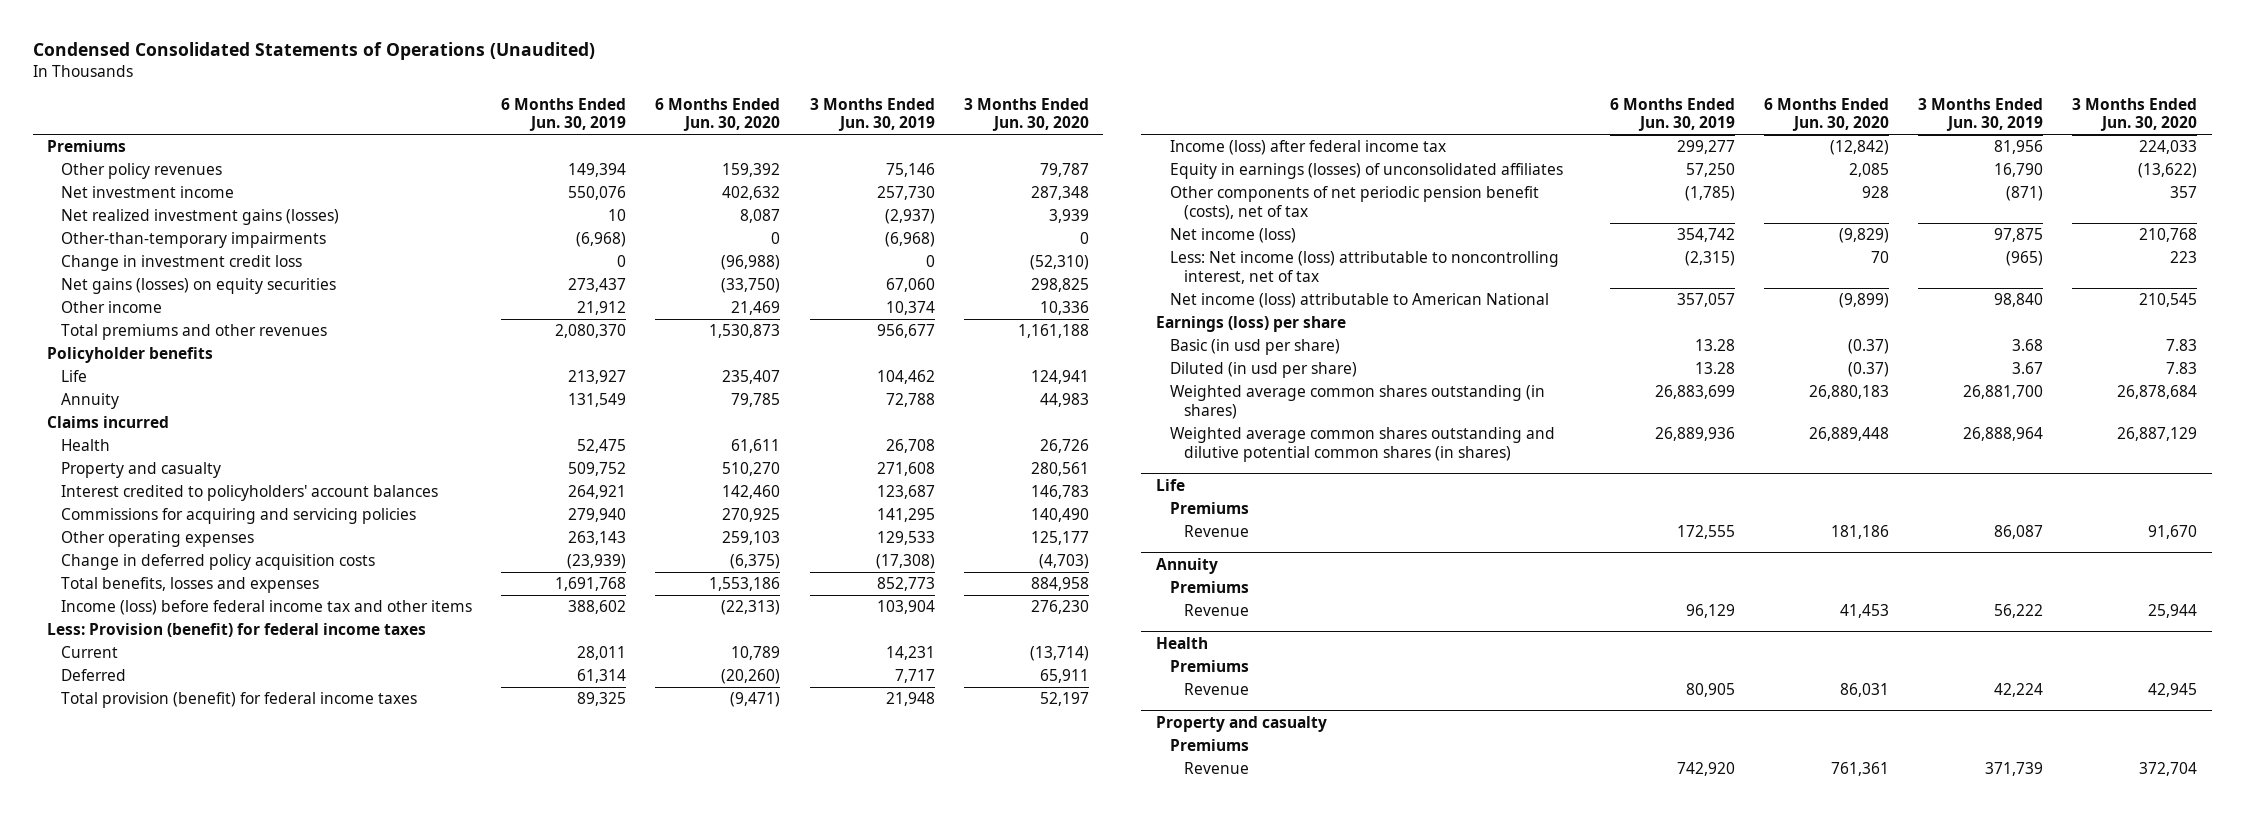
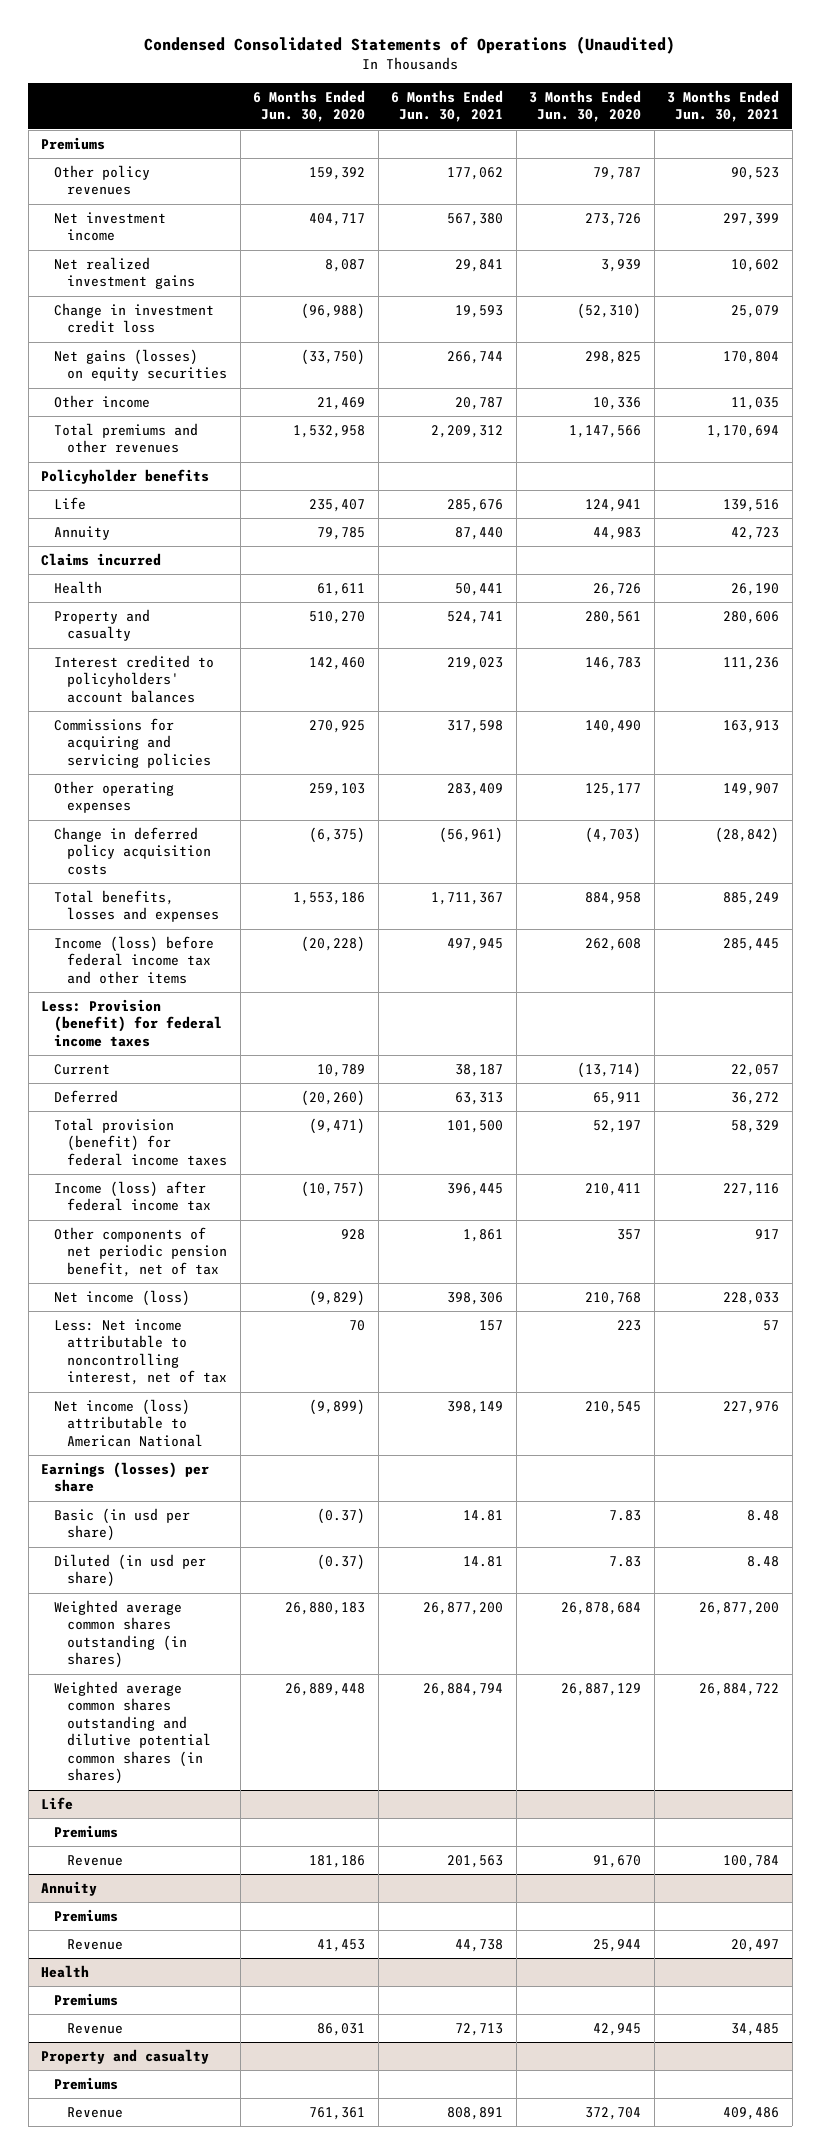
[501,97,627,132] 6 Months Ended Jun. 30, 2019 -> none
[809,97,935,132] 3 Months Ended Jun. 30, 2019 -> none
none -> [391,89,504,123] 6 Months Ended Jun. 30, 2021
none -> [667,89,780,123] 3 Months Ended Jun. 30, 2021
[61,232,327,249] Other-than-temporary impairments -> none
[722,186,781,201] 402,632 -> [309,213,366,227] 404,717
[1030,186,1089,201] 287,348 -> [585,213,642,227] 273,726
[61,209,340,226] Net realized investment gains (losses) -> [54,257,196,290] Net realized investment gains
[709,324,781,339] 1,530,873 -> [293,425,366,439] 1,532,958
[1017,324,1089,339] 1,161,188 -> [569,425,642,439] 1,147,566
[721,600,781,616] (22,313) -> [301,936,366,953] (20,228)
[1030,600,1089,615] 276,230 -> [585,938,642,952] 262,608
[1169,163,1563,180] Equity in earnings (losses) of unconsolidated affiliates -> none
[1830,140,1890,156] (12,842) -> [301,1181,366,1198] (10,757)
[2139,140,2198,155] 224,033 -> [585,1183,642,1197] 210,411
[1169,186,1539,220] Other components of net periodic pension benefit (costs), net of tax -> [54,1227,228,1277] Other components of net periodic pension benefit, net of tax
[1169,251,1559,284] Less: Net income (loss) attributable to noncontrolling interest, net of tax -> [54,1319,228,1386] Less: Net income attributable to noncontrolling interest, net of tax
[1155,316,1346,333] Earnings (loss) per share -> [41,1462,210,1493] Earnings (losses) per share

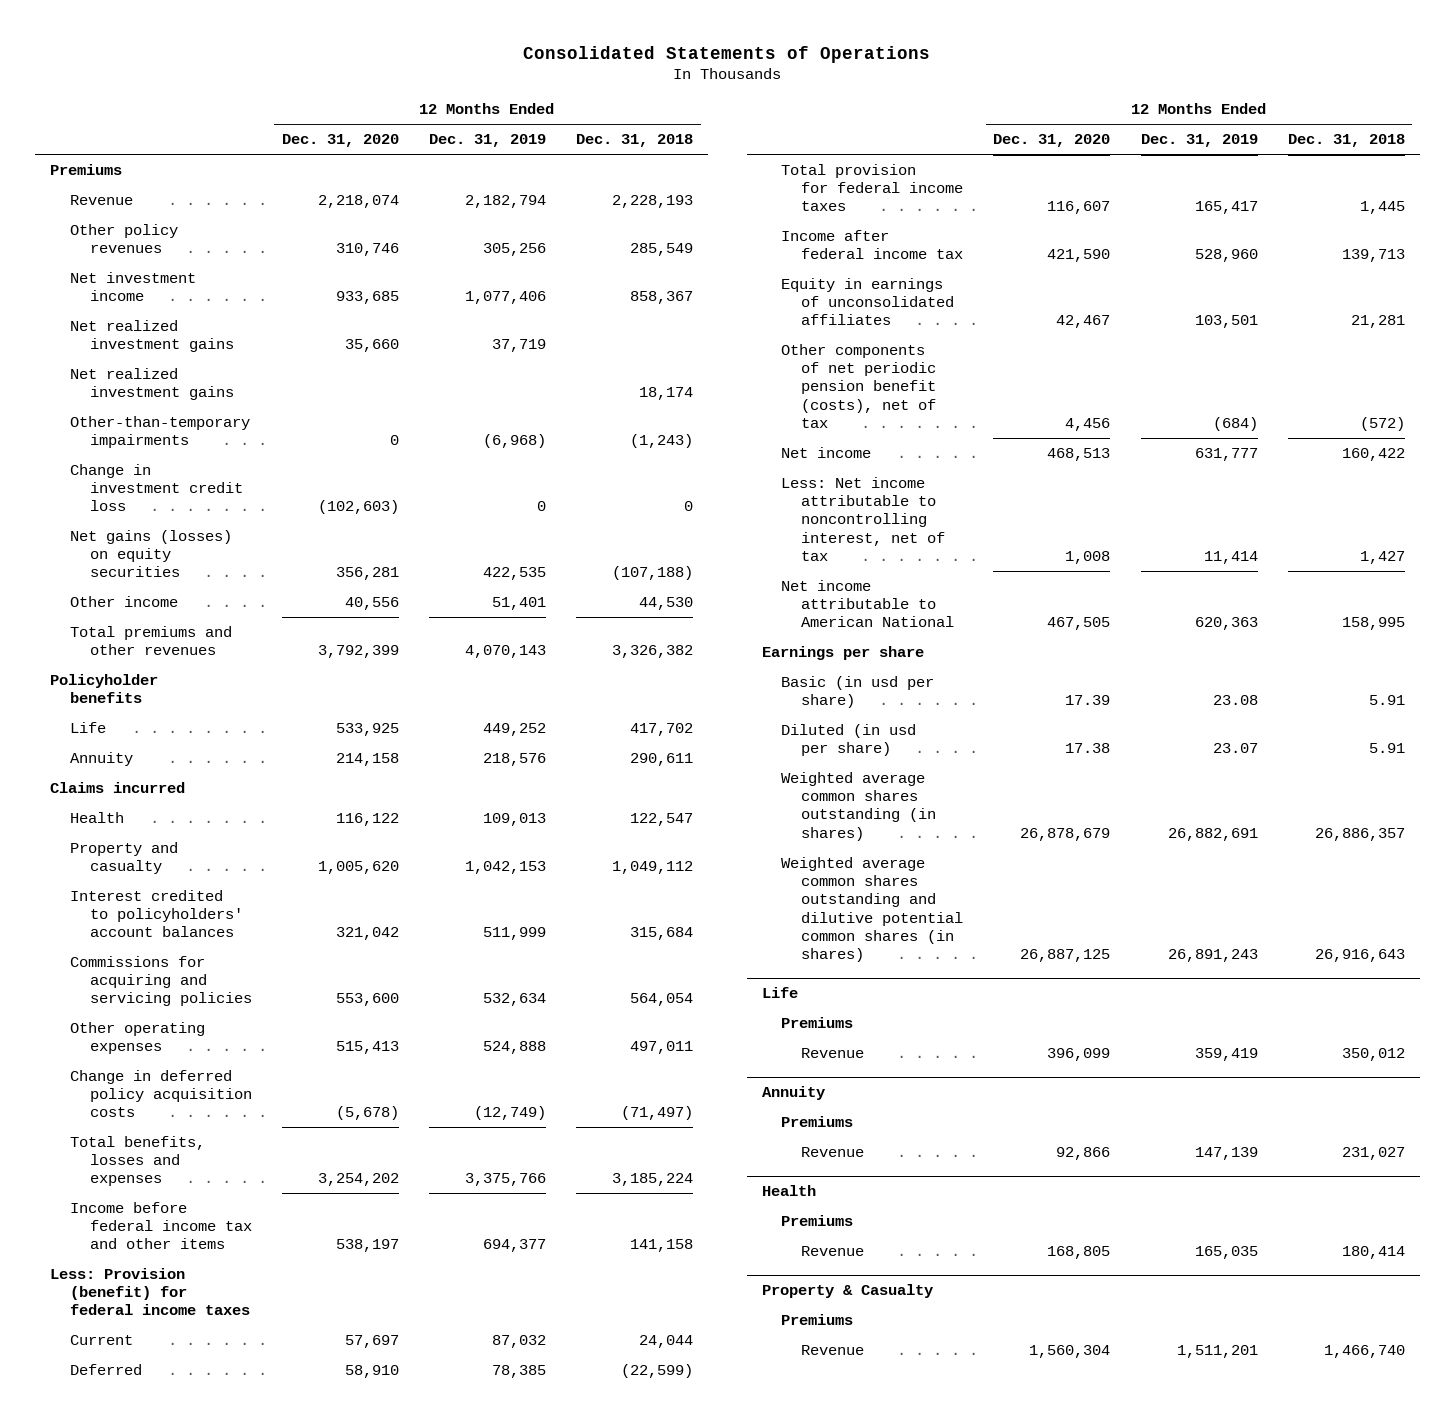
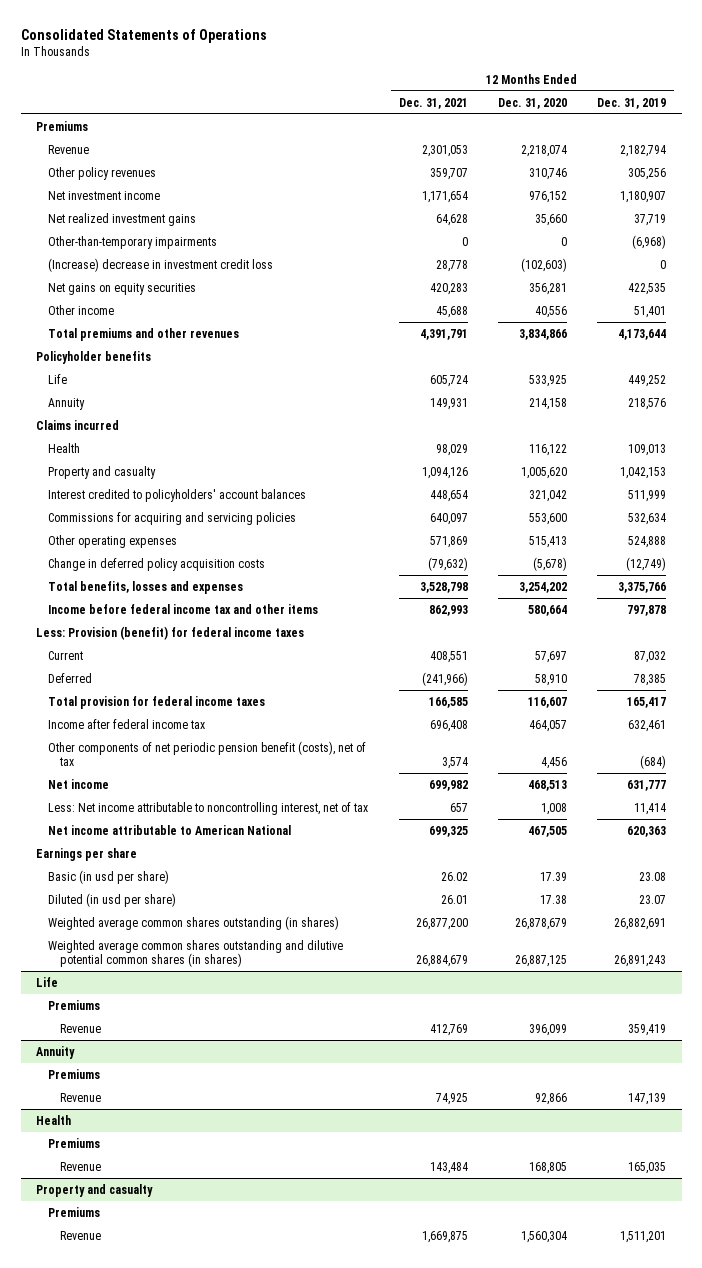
[576,134,694,148] Dec. 31, 2018 -> none
none -> [398,97,468,109] Dec. 31, 2021
[335,291,399,305] 933,685 -> [528,190,567,203] 976,152
[464,291,546,305] 1,077,406 -> [620,190,667,203] 1,180,907
[69,367,234,401] Net realized investment gains -> none
[69,463,243,512] Change in investment credit loss -> [48,257,274,272] (Increase) decrease in investment credit loss
[69,529,232,578] Net gains (losses) on equity securities -> [48,282,197,295] Net gains on equity securities
[317,645,399,659] 3,792,399 -> [518,328,567,340] 3,834,866
[464,645,546,659] 4,070,143 -> [618,328,667,340] 4,173,644
[335,1239,399,1253] 538,197 -> [527,604,567,616] 580,664
[482,1239,546,1253] 694,377 -> [627,604,667,616] 797,878
[781,277,955,326] Equity in earnings of unconsolidated affiliates -> none
[1047,249,1111,263] 421,590 -> [528,719,567,732] 464,057
[1194,249,1258,263] 528,960 -> [628,719,667,732] 632,461
[761,1284,933,1299] Property & Casualty -> [35,1183,153,1197] Property and casualty

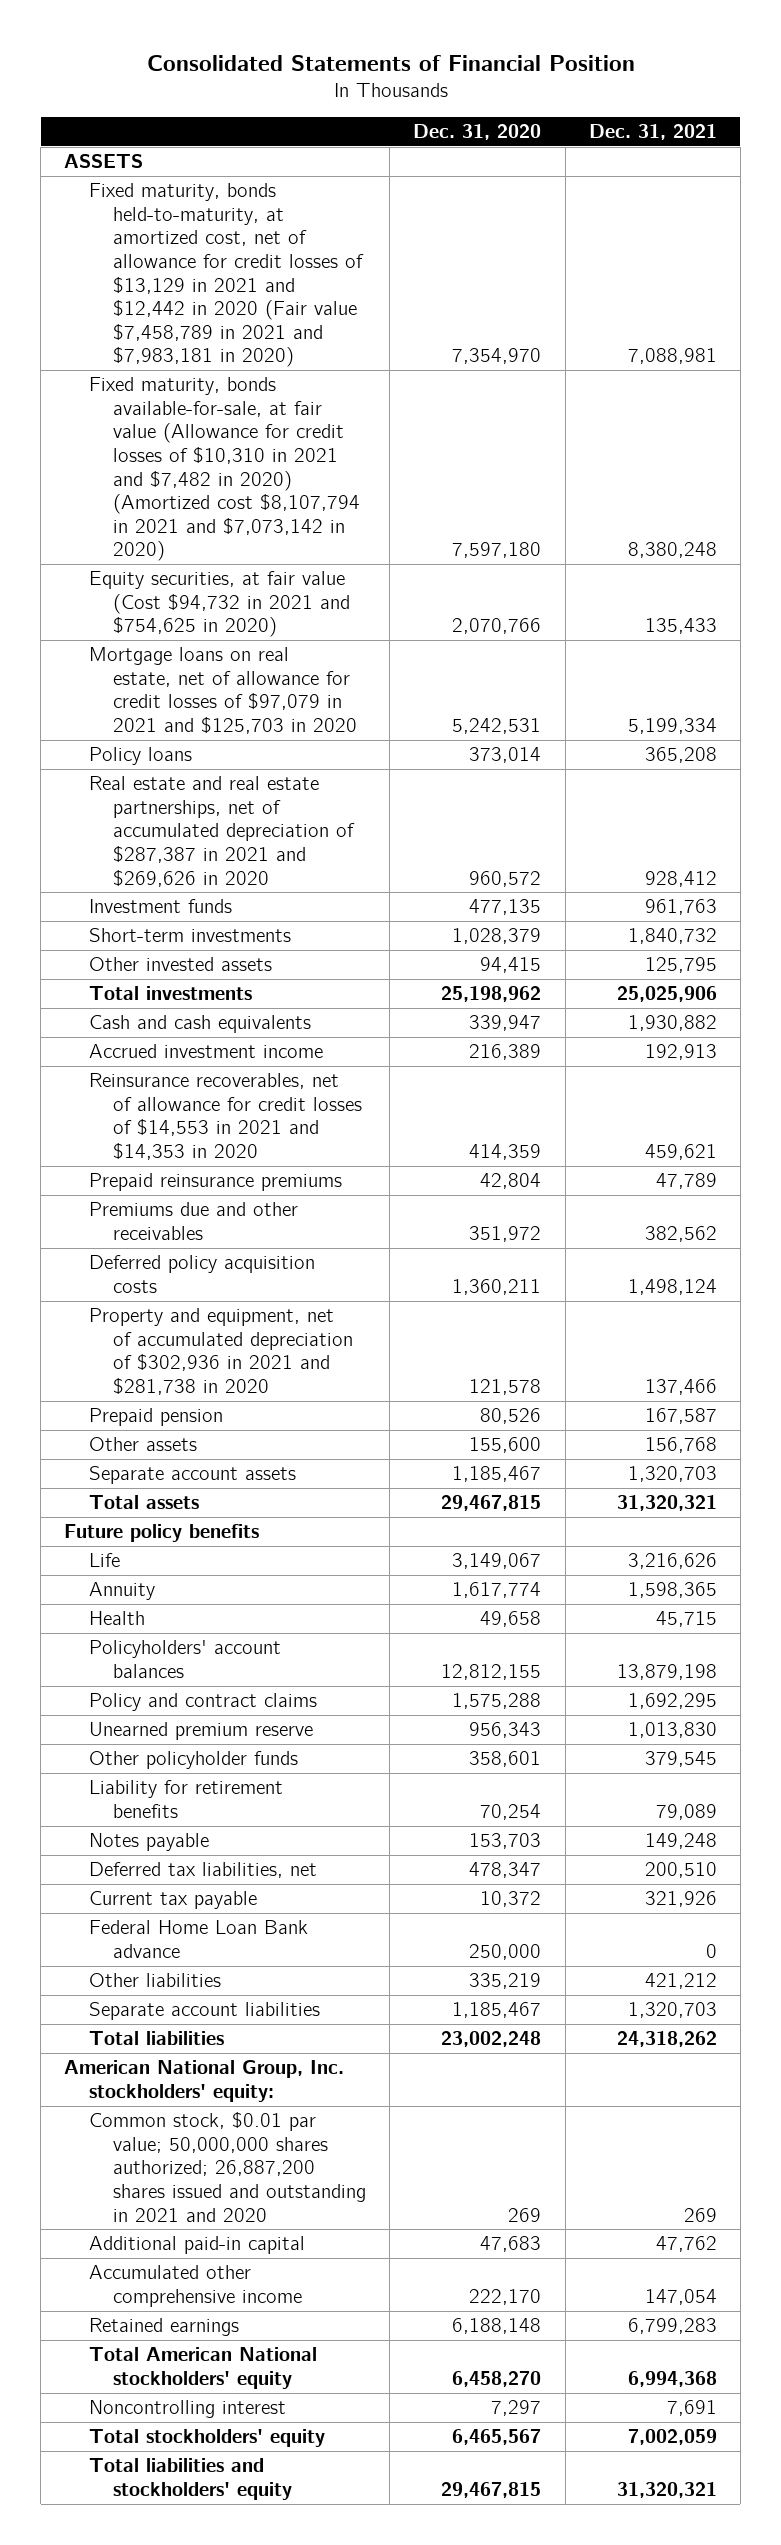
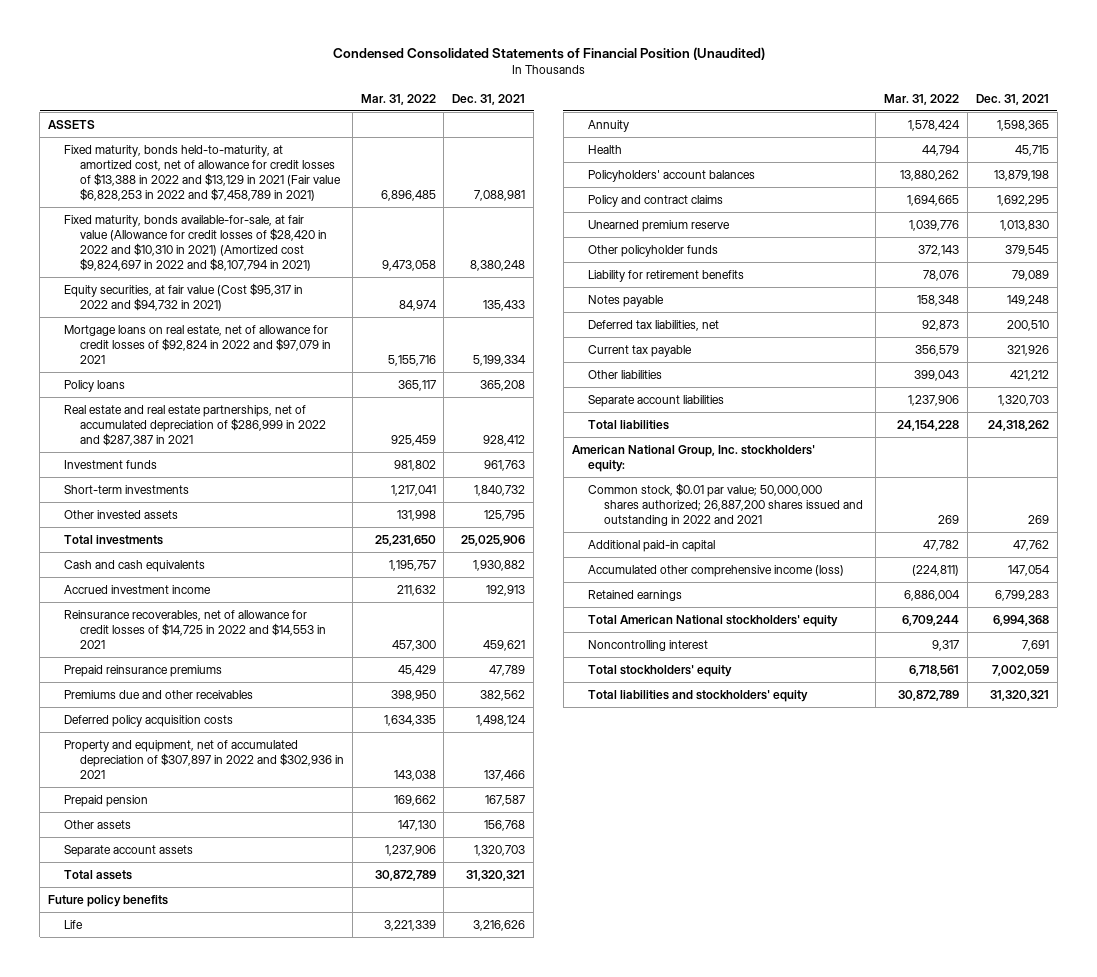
[146,54,635,71] Consolidated Statements of Financial Position -> [332,47,765,61] Condensed Consolidated Statements of Financial Position (Unaudited)
[413,123,542,140] Dec. 31, 2020 -> none
none -> [360,94,436,106] Mar. 31, 2022
[88,183,365,368] Fixed maturity, bonds held-to-maturity, at amortized cost, net of allowance for credit losses of $13,129 in 2021 and $12,442 in 2020 (Fair value $7,458,789 in 2021 and $7,983,181 in 2020) -> [63,144,341,202] Fixed maturity, bonds held-to-maturity, at amortized cost, net of allowance for credit losses of $13,388 in 2022 and $13,129 in 2021 (Fair value $6,828,253 in 2022 and $7,458,789 in 2021)
[88,377,361,562] Fixed maturity, bonds available-for-sale, at fair value (Allowance for credit losses of $10,310 in 2021 and $7,482 in 2020) (Amortized cost $8,107,794 in 2021 and $7,073,142 in 2020) -> [63,214,327,272] Fixed maturity, bonds available-for-sale, at fair value (Allowance for credit losses of $28,420 in 2022 and $10,310 in 2021) (Amortized cost $9,824,697 in 2022 and $8,107,794 in 2021)
[88,571,351,638] Equity securities, at fair value (Cost $94,732 in 2021 and $754,625 in 2020) -> [63,282,303,311] Equity securities, at fair value (Cost $95,317 in 2022 and $94,732 in 2021)
[88,647,358,735] Mortgage loans on real estate, net of allowance for credit losses of $97,079 in 2021 and $125,703 in 2020 -> [63,324,331,365] Mortgage loans on real estate, net of allowance for credit losses of $92,824 in 2022 and $97,079 in 2021
[88,776,356,887] Real estate and real estate partnerships, net of accumulated depreciation of $287,387 in 2021 and $269,626 in 2020 -> [63,404,326,447] Real estate and real estate partnerships, net of accumulated depreciation of $286,999 in 2022 and $287,387 in 2021
[88,1073,363,1161] Reinsurance recoverables, net of allowance for credit losses of $14,553 in 2021 and $14,353 in 2020 -> [63,609,326,650] Reinsurance recoverables, net of allowance for credit losses of $14,725 in 2022 and $14,553 in 2021
[88,1308,354,1396] Property and equipment, net of accumulated depreciation of $302,936 in 2021 and $281,738 in 2020 -> [63,739,344,780] Property and equipment, net of accumulated depreciation of $307,897 in 2022 and $302,936 in 2021
[88,1920,308,1958] Federal Home Loan Bank advance -> none
[88,2112,367,2222] Common stock, $0.01 par value; 50,000,000 shares authorized; 26,887,200 shares issued and outstanding in 2021 and 2020 -> [587,482,863,527] Common stock, $0.01 par value; 50,000,000 shares authorized; 26,887,200 shares issued and outstanding in 2022 and 2021
[88,2265,303,2307] Accumulated other comprehensive income -> [587,564,844,577] Accumulated other comprehensive income (loss)

